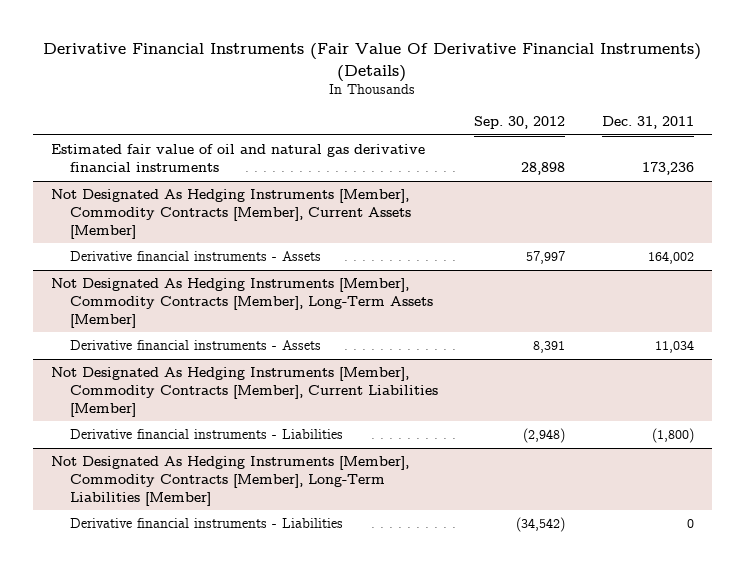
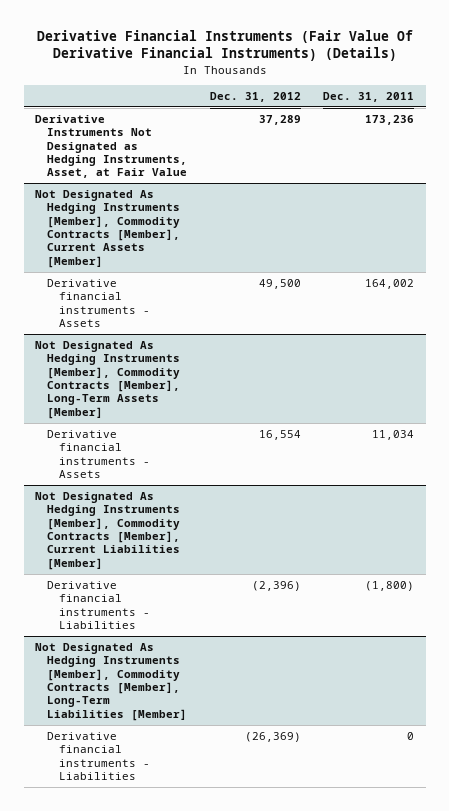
[474,115,566,129] Sep. 30, 2012 -> none
none -> [209,91,301,102] Dec. 31, 2012
[51,144,426,172] Estimated fair value of oil and natural gas derivative financial instruments -> [35,115,187,179] Derivative Instruments Not Designated as Hedging Instruments, Asset, at Fair Value

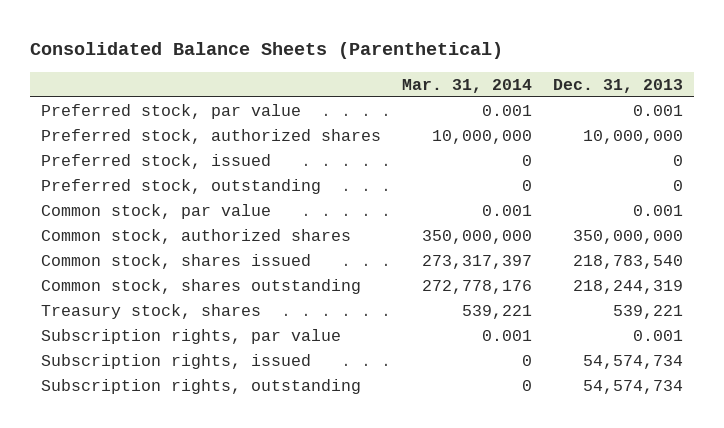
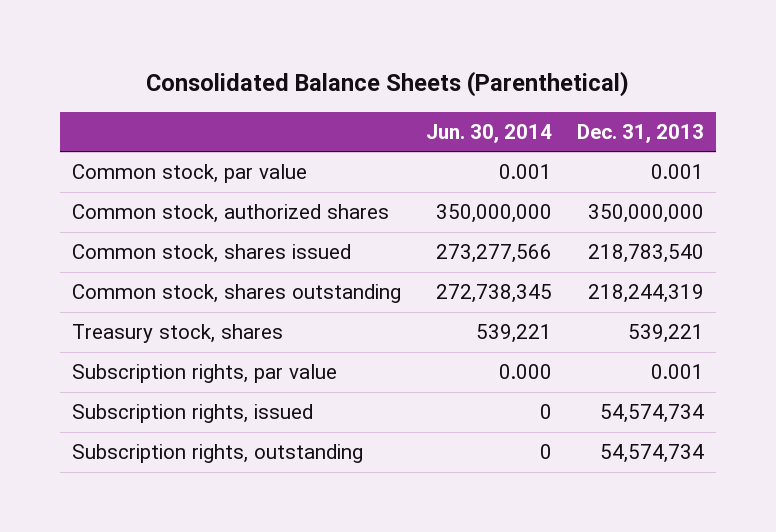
[401,78,532,93] Mar. 31, 2014 -> none
none -> [426,123,553,143] Jun. 30, 2014
[40,103,301,119] Preferred stock, par value -> none
[40,128,381,144] Preferred stock, authorized shares -> none
[40,153,271,169] Preferred stock, issued -> none
[40,178,321,194] Preferred stock, outstanding -> none

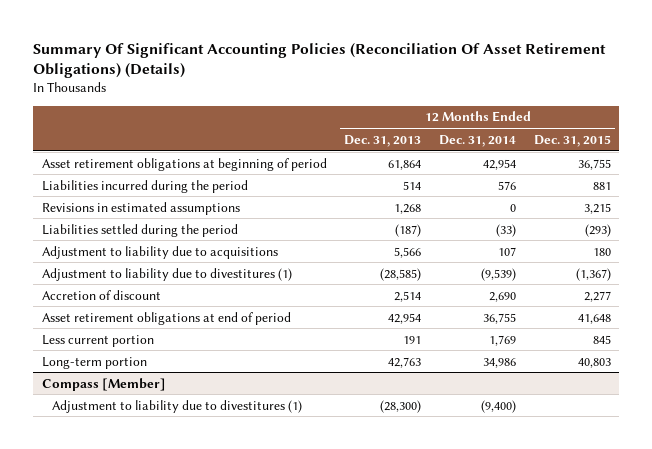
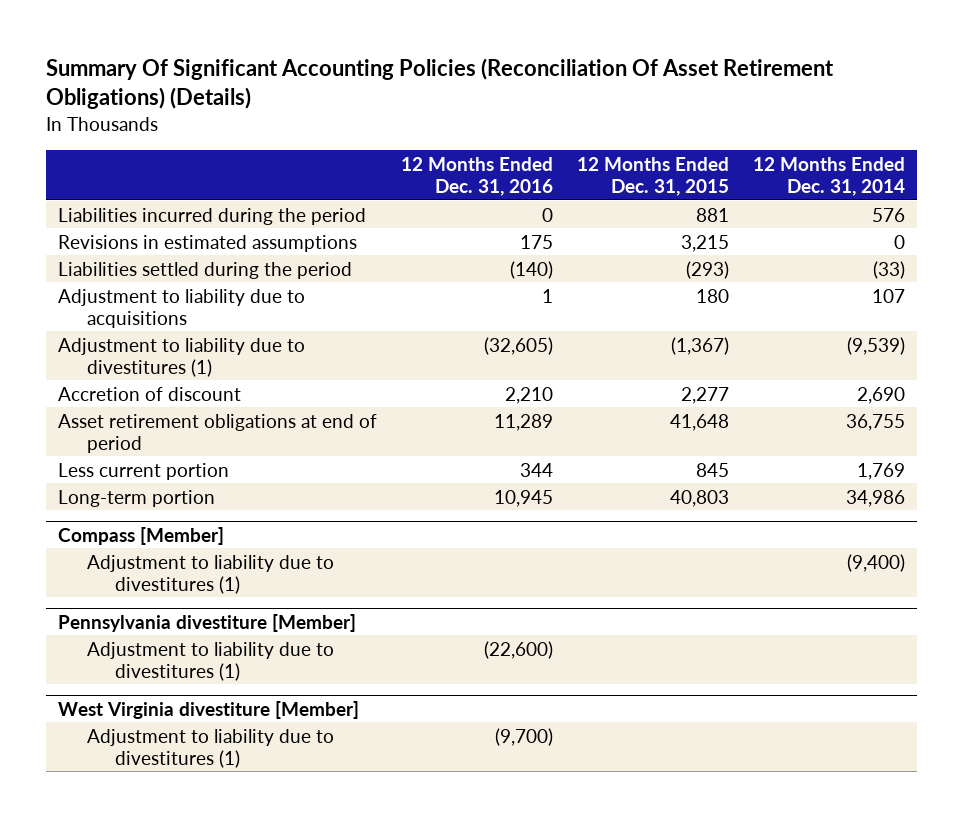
[344,134,422,147] Dec. 31, 2013 -> none
none -> [401,156,554,197] 12 Months Ended Dec. 31, 2016
[41,157,327,171] Asset retirement obligations at beginning of period -> none
none -> [58,613,357,632] Pennsylvania divestiture [Member]
none -> [86,641,334,681] Adjustment to liability due to divestitures (1)
none -> [58,700,360,719] West Virginia divestiture [Member]
none -> [86,728,334,768] Adjustment to liability due to divestitures (1)

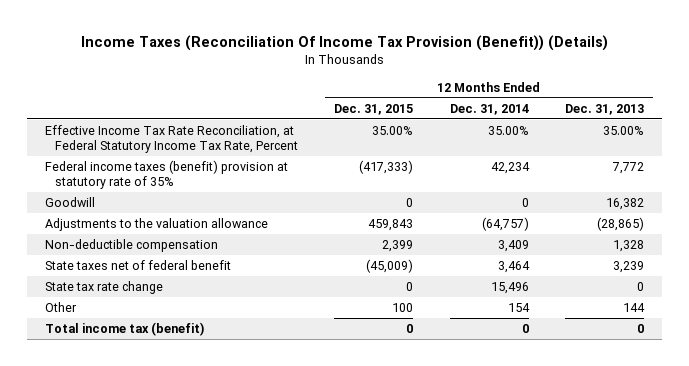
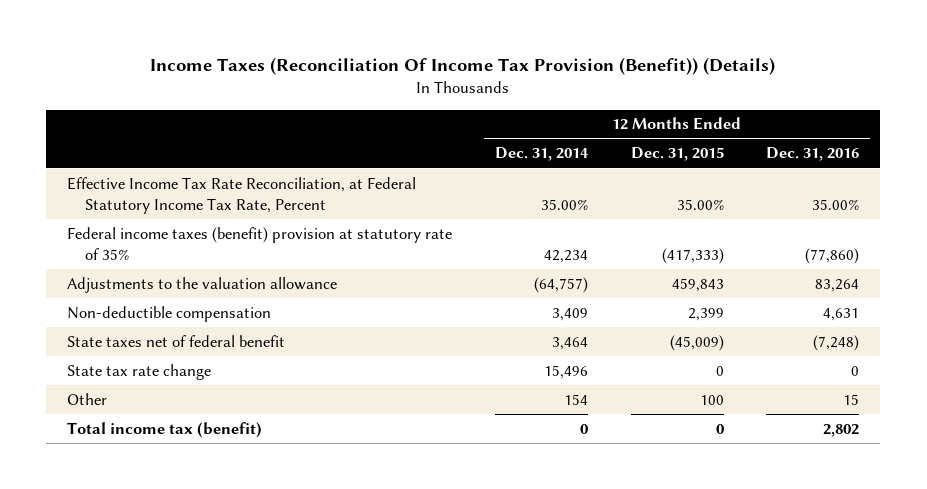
[565,103,645,115] Dec. 31, 2013 -> none
none -> [766,147,860,162] Dec. 31, 2016
[45,197,96,208] Goodwill -> none

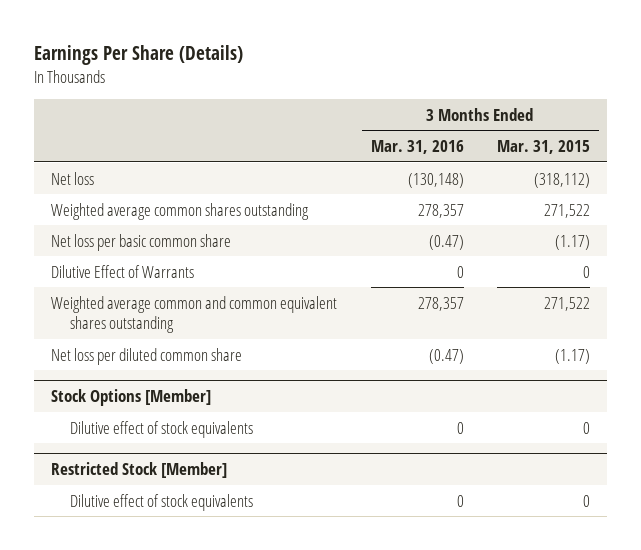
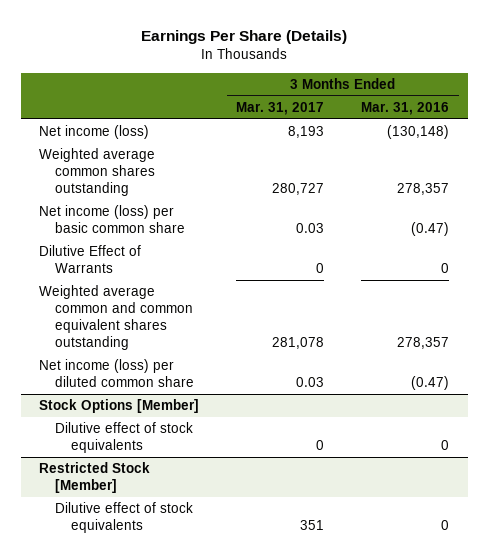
[497,140,591,155] Mar. 31, 2015 -> none
none -> [236,102,325,116] Mar. 31, 2017
[51,171,95,185] Net loss -> [39,125,150,140] Net income (loss)
[51,233,232,251] Net loss per basic common share -> [39,205,185,234] Net income (loss) per basic common share
[51,347,243,365] Net loss per diluted common share -> [39,359,194,388] Net income (loss) per diluted common share

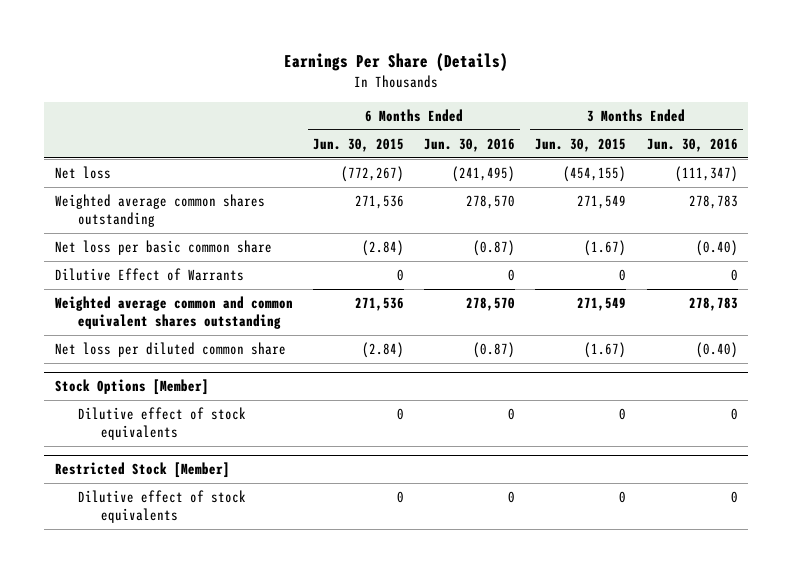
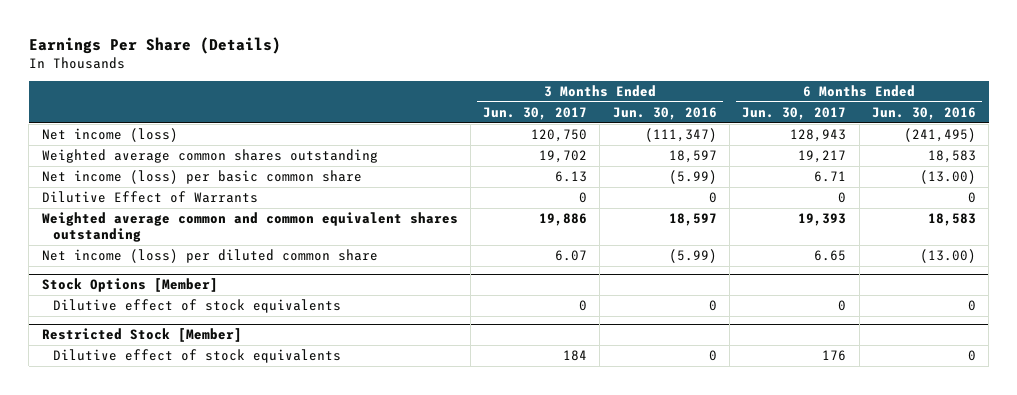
[312,138,404,153] Jun. 30, 2015 -> none
[535,138,627,153] Jun. 30, 2015 -> none
none -> [483,107,588,121] Jun. 30, 2017
none -> [742,107,847,121] Jun. 30, 2017
[54,166,111,180] Net loss -> [41,128,178,143] Net income (loss)
[466,195,516,210] 278,570 -> [927,150,976,164] 18,583
[688,195,738,210] 278,783 -> [668,150,717,164] 18,597
[54,240,272,256] Net loss per basic common share -> [41,170,362,185] Net income (loss) per basic common share
[473,240,516,257] (0.87) -> [919,170,976,185] (13.00)
[695,240,738,257] (0.40) -> [668,170,717,185] (5.99)
[466,297,516,312] 278,570 -> [927,213,976,227] 18,583
[688,297,738,312] 278,783 -> [668,213,717,227] 18,597
[54,342,286,358] Net loss per diluted common share -> [41,249,378,264] Net income (loss) per diluted common share
[473,342,516,359] (0.87) -> [919,249,976,264] (13.00)
[695,342,738,359] (0.40) -> [668,249,717,264] (5.99)

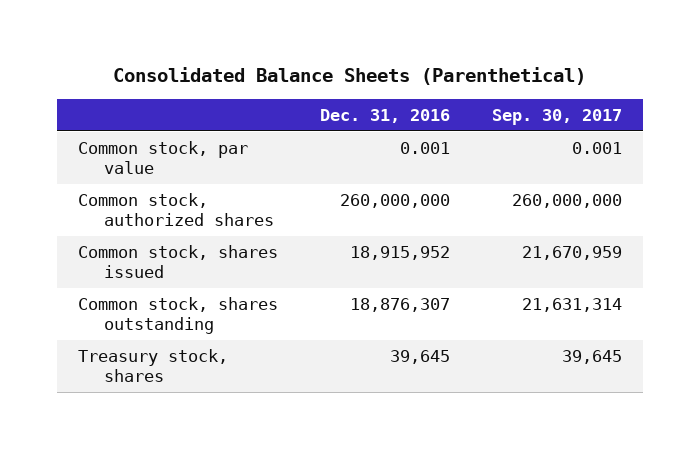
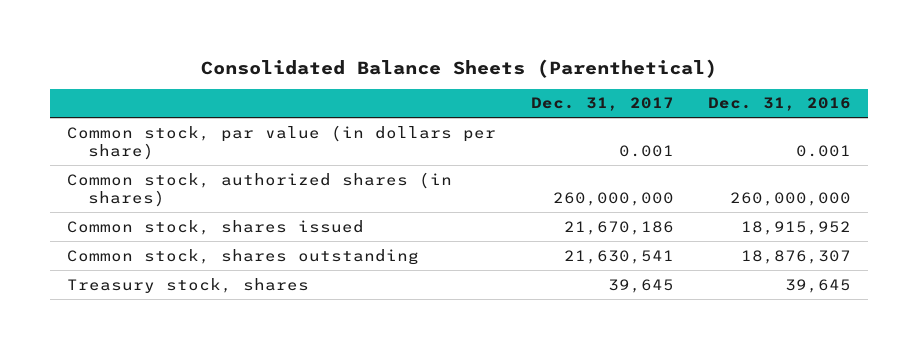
[491,108,622,125] Sep. 30, 2017 -> none
none -> [530,97,674,112] Dec. 31, 2017
[77,140,248,175] Common stock, par value -> [67,124,497,161] Common stock, par value (in dollars per share)
[77,192,275,227] Common stock, authorized shares -> [67,171,453,208] Common stock, authorized shares (in shares)

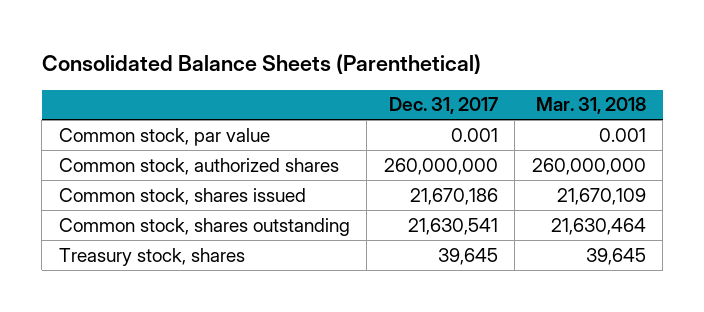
[707,97,851,112] Dec. 31, 2016 -> none
none -> [535,97,646,115] Mar. 31, 2018
[67,124,497,161] Common stock, par value (in dollars per share) -> [58,127,270,146] Common stock, par value
[67,171,453,208] Common stock, authorized shares (in shares) -> [58,157,339,175] Common stock, authorized shares

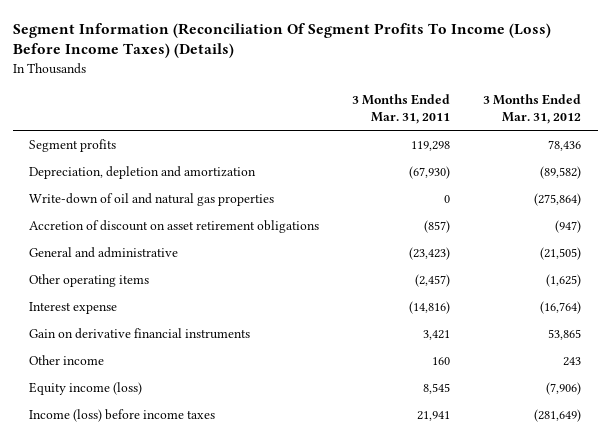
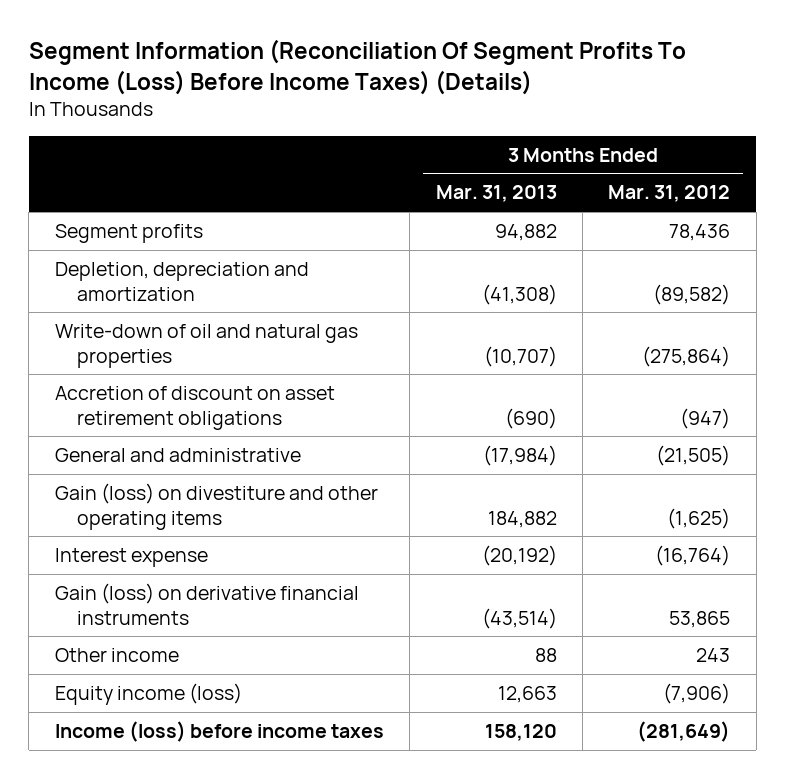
[352,93,451,125] 3 Months Ended Mar. 31, 2011 -> none
none -> [435,185,557,203] Mar. 31, 2013
[29,165,257,179] Depreciation, depletion and amortization -> [54,262,309,301] Depletion, depreciation and amortization
[29,273,150,287] Other operating items -> [54,483,378,530] Gain (loss) on divestiture and other operating items
[29,327,251,339] Gain on derivative financial instruments -> [54,583,359,625] Gain (loss) on derivative financial instruments

